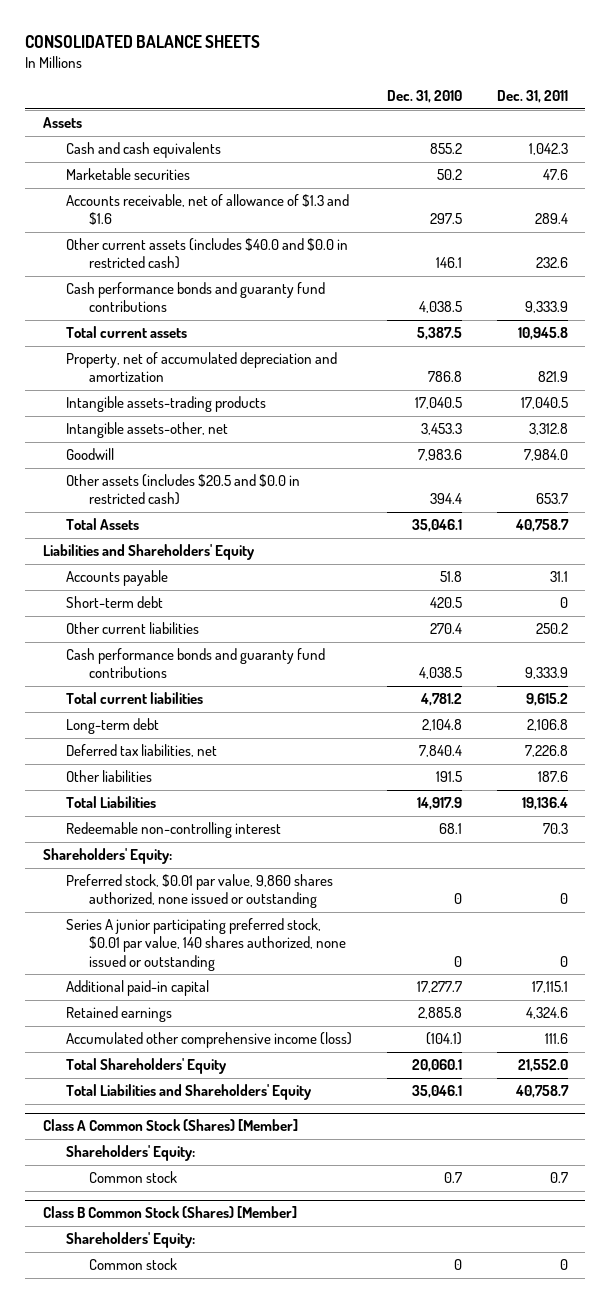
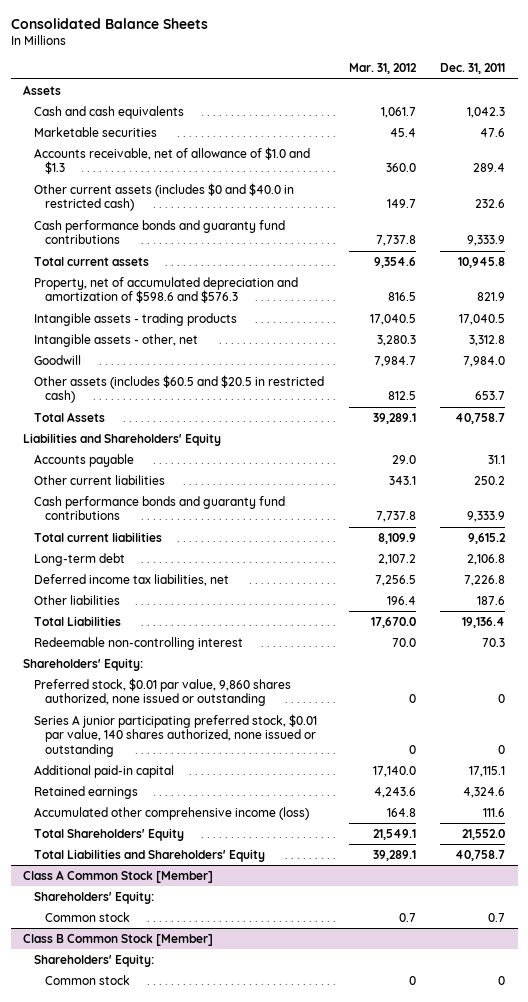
[25,35,261,49] CONSOLIDATED BALANCE SHEETS -> [10,18,208,30] Consolidated Balance Sheets
[386,90,462,104] Dec. 31, 2010 -> none
none -> [348,63,417,75] Mar. 31, 2012
[65,194,349,226] Accounts receivable, net of allowance of $1.3 and $1.6 -> [34,146,311,175] Accounts receivable, net of allowance of $1.0 and $1.3
[65,238,348,270] Other current assets (includes $40.0 and $0.0 in restricted cash) -> [34,182,295,212] Other current assets (includes $0 and $40.0 in restricted cash)
[65,352,337,383] Property, net of accumulated depreciation and amortization -> [34,276,299,304] Property, net of accumulated depreciation and amortization of $598.6 and $576.3
[65,396,266,413] Intangible assets-trading products -> [34,312,238,326] Intangible assets - trading products
[65,422,228,439] Intangible assets-other, net -> [34,333,199,347] Intangible assets - other, net
[65,474,300,506] Other assets (includes $20.5 and $0.0 in restricted cash) -> [34,374,325,404] Other assets (includes $60.5 and $20.5 in restricted cash)
[65,596,163,609] Short-term debt -> none
[65,744,217,758] Deferred tax liabilities, net -> [34,573,230,586] Deferred income tax liabilities, net
[42,1119,298,1132] Class A Common Stock (Shares) [Member] -> [22,869,213,883] Class A Common Stock [Member]
[42,1206,297,1219] Class B Common Stock (Shares) [Member] -> [22,933,213,946] Class B Common Stock [Member]

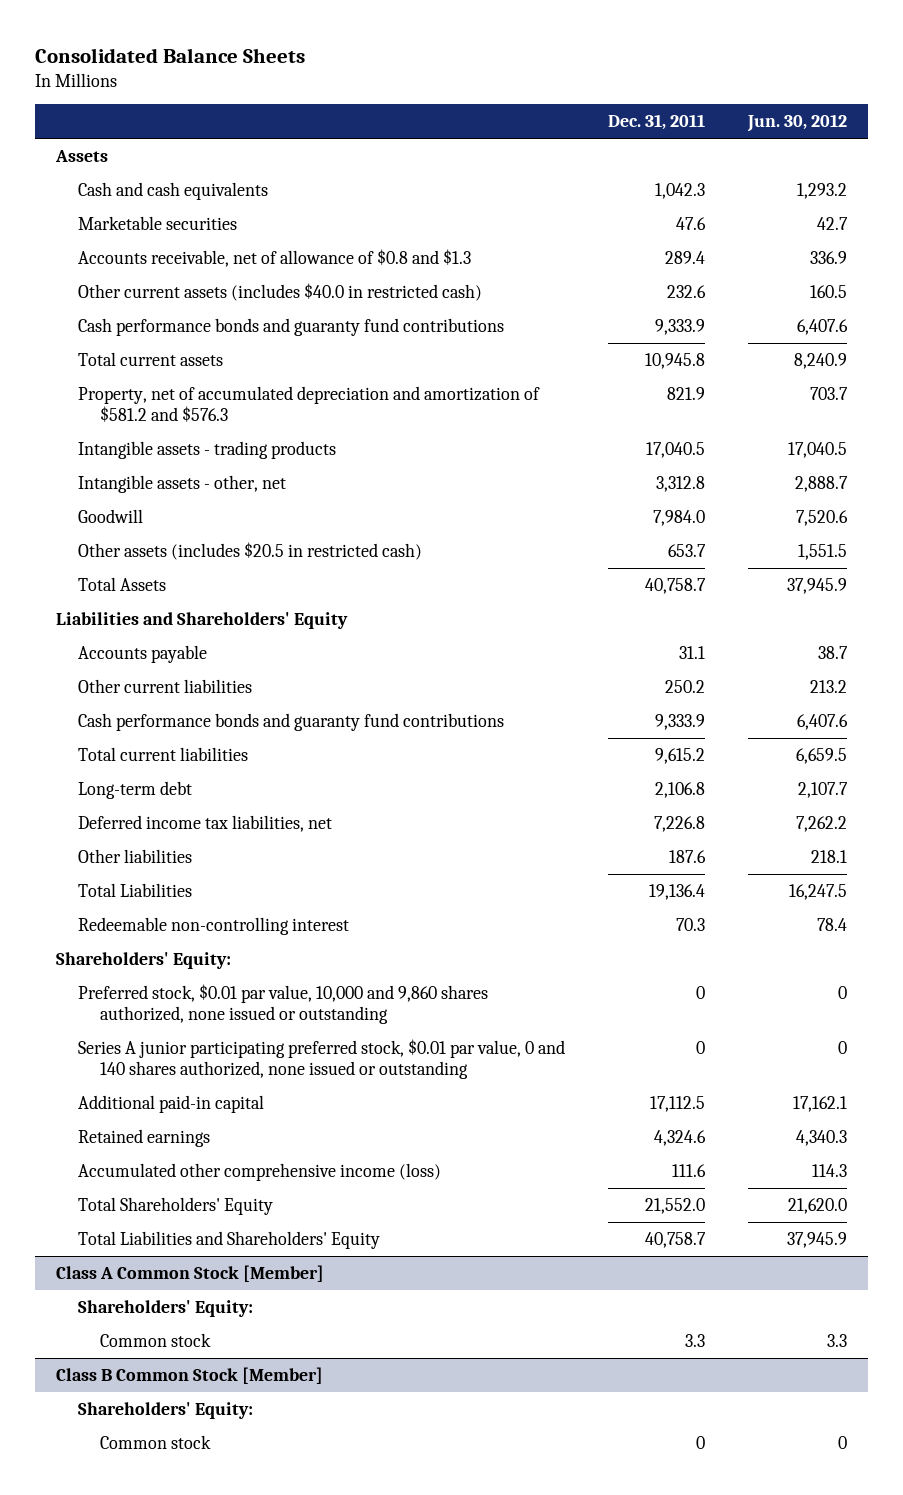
[348,63,417,75] Mar. 31, 2012 -> none
none -> [746,114,847,133] Jun. 30, 2012
[34,146,311,175] Accounts receivable, net of allowance of $1.0 and $1.3 -> [78,248,472,267] Accounts receivable, net of allowance of $0.8 and $1.3
[34,182,295,212] Other current assets (includes $0 and $40.0 in restricted cash) -> [78,282,483,301] Other current assets (includes $40.0 in restricted cash)
[34,276,299,304] Property, net of accumulated depreciation and amortization of $598.6 and $576.3 -> [78,385,541,422] Property, net of accumulated depreciation and amortization of $581.2 and $576.3
[34,374,325,404] Other assets (includes $60.5 and $20.5 in restricted cash) -> [78,541,423,560] Other assets (includes $20.5 in restricted cash)
[34,677,292,707] Preferred stock, $0.01 par value, 9,860 shares authorized, none issued or outstanding -> [78,983,489,1024] Preferred stock, $0.01 par value, 10,000 and 9,860 shares authorized, none issued or outstanding
[34,713,318,757] Series A junior participating preferred stock, $0.01 par value, 140 shares authorized, none issued or outstanding -> [78,1038,566,1079] Series A junior participating preferred stock, $0.01 par value, 0 and 140 shares authorized, none issued or outstanding
[469,765,506,777] 17,115.1 -> [650,1095,706,1112] 17,112.5
[488,912,506,922] 0.7 -> [685,1333,706,1347] 3.3

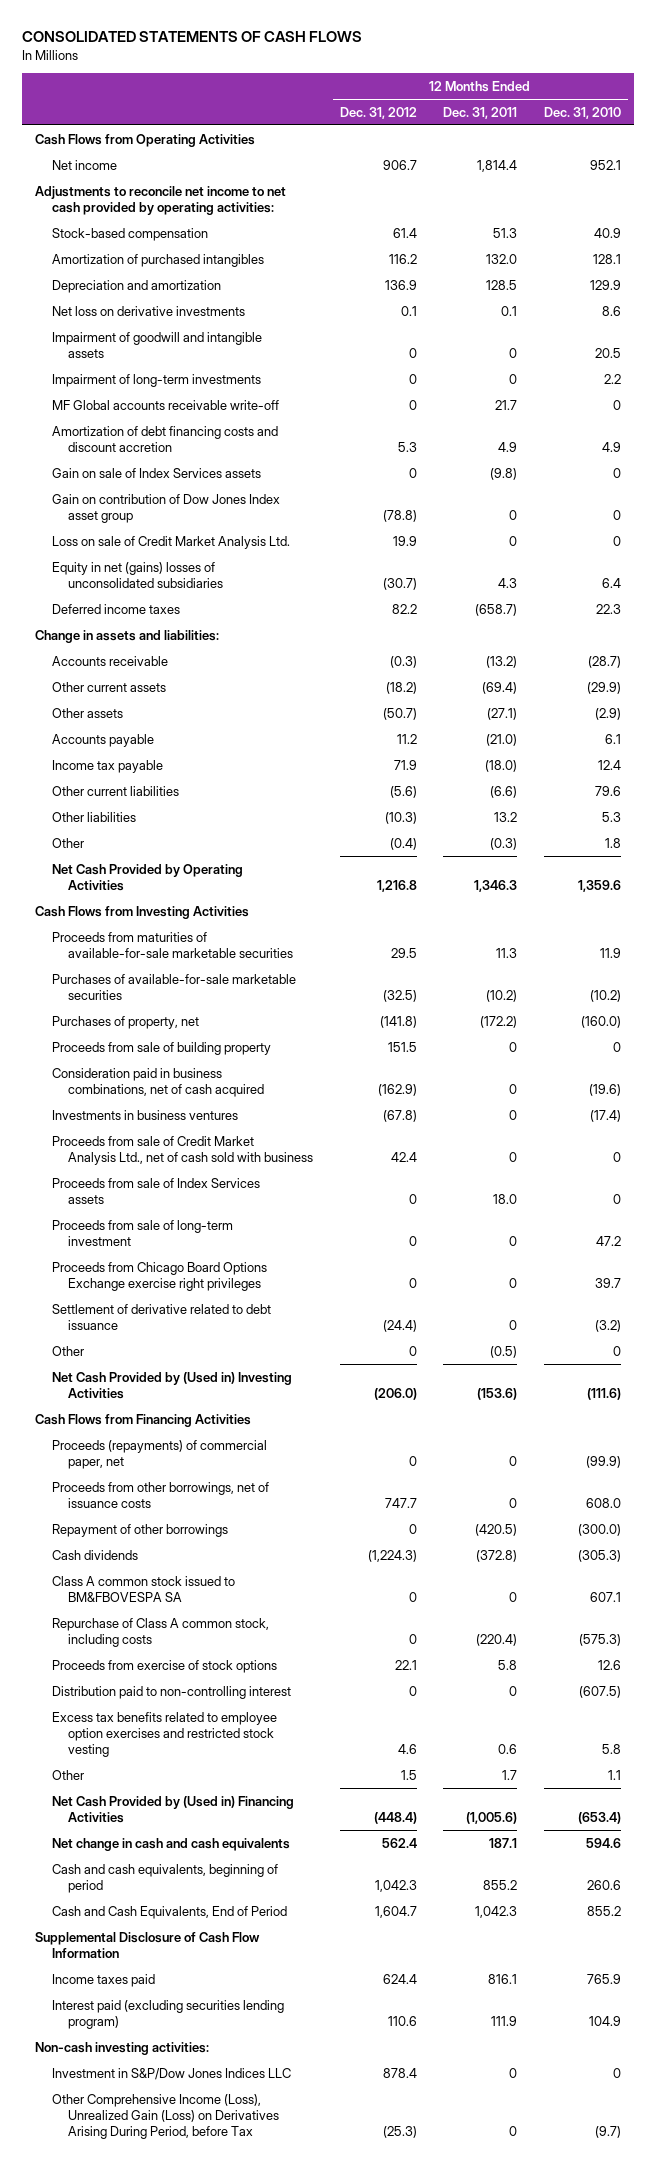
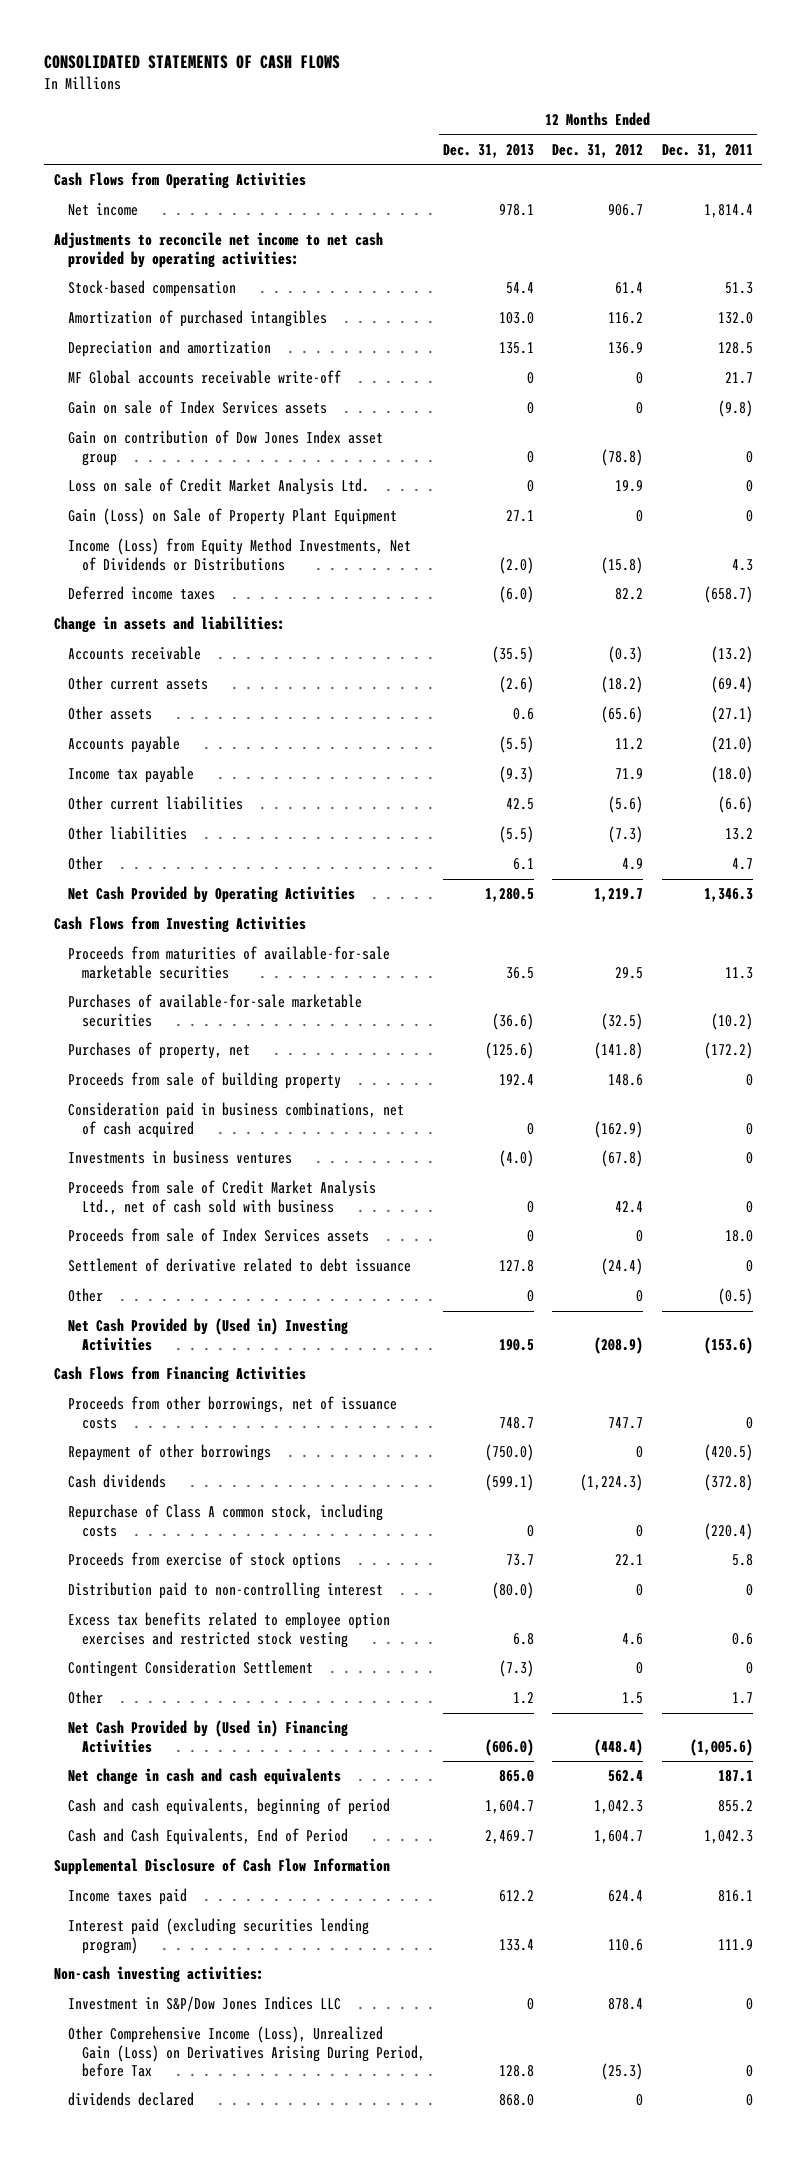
[544,106,622,119] Dec. 31, 2010 -> none
none -> [443,143,535,158] Dec. 31, 2013
[51,305,245,316] Net loss on derivative investments -> none
[51,331,262,358] Impairment of goodwill and intangible assets -> none
[51,373,261,387] Impairment of long-term investments -> none
[51,425,278,452] Amortization of debt financing costs and discount accretion -> none
[51,561,223,588] Equity in net (gains) losses of unconsolidated subsidiaries -> none
none -> [67,508,397,526] Gain (Loss) on Sale of Property Plant Equipment
none -> [67,538,411,571] Income (Loss) from Equity Method Investments, Net of Dividends or Distributions
[382,707,417,720] (50.7) -> [601,706,644,724] (65.6)
[384,811,417,824] (10.3) -> [608,826,644,844] (7.3)
[389,837,417,850] (0.4) -> [622,858,644,871] 4.9
[490,837,518,850] (0.3) -> [731,858,753,871] 4.7
[376,879,417,892] 1,216.8 -> [594,888,644,903] 1,219.7
[387,1041,417,1052] 151.5 -> [608,1074,644,1087] 148.6
[51,1219,233,1246] Proceeds from sale of long-term investment -> none
[51,1261,267,1291] Proceeds from Chicago Board Options Exchange exercise right privileges -> none
[373,1387,417,1400] (206.0) -> [594,1336,644,1354] (208.9)
[51,1439,267,1469] Proceeds (repayments) of commercial paper, net -> none
[51,1575,235,1602] Class A common stock issued to BM&FBOVESPA SA -> none
none -> [67,1660,313,1678] Contingent Consideration Settlement
none -> [67,2092,194,2107] dividends declared

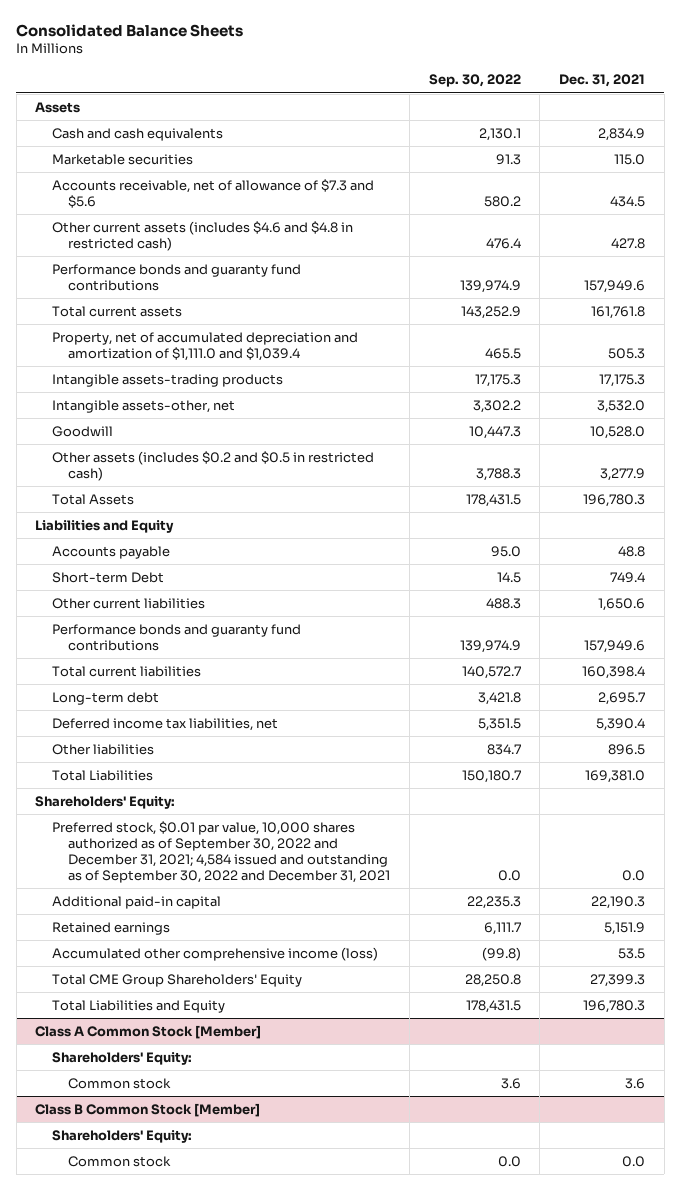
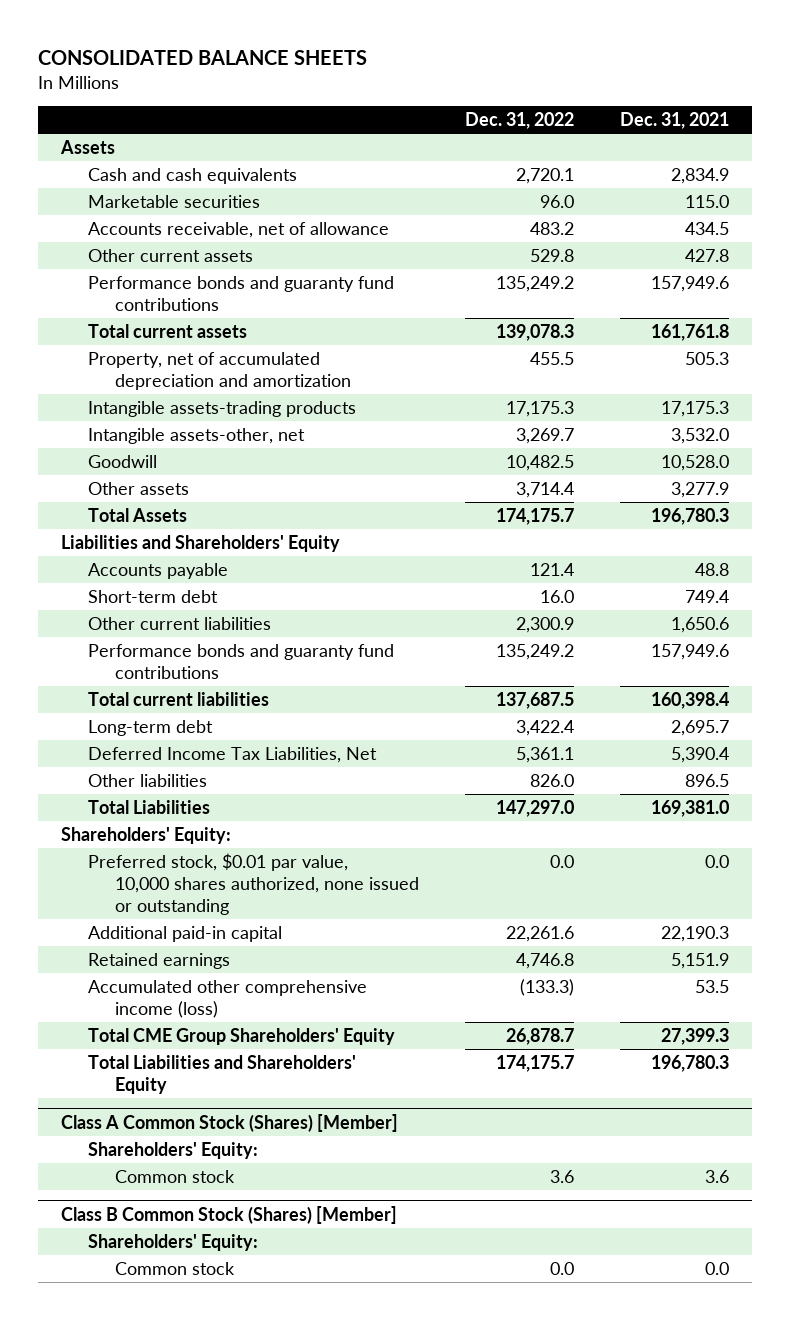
[16,24,244,38] Consolidated Balance Sheets -> [38,50,368,66] CONSOLIDATED BALANCE SHEETS
[428,74,521,88] Sep. 30, 2022 -> none
none -> [465,112,575,130] Dec. 31, 2022
[51,178,374,208] Accounts receivable, net of allowance of $7.3 and $5.6 -> [88,221,390,238] Accounts receivable, net of allowance
[51,220,353,251] Other current assets (includes $4.6 and $4.8 in restricted cash) -> [88,248,254,262] Other current assets
[51,331,358,361] Property, net of accumulated depreciation and amortization of $1,111.0 and $1,039.4 -> [88,351,352,390] Property, net of accumulated depreciation and amortization
[51,450,374,481] Other assets (includes $0.2 and $0.5 in restricted cash) -> [88,481,190,495] Other assets
[35,519,175,533] Liabilities and Equity -> [61,534,341,552] Liabilities and Shareholders' Equity
[51,571,164,583] Short-term Debt -> [88,589,219,603] Short-term debt
[51,717,278,731] Deferred income tax liabilities, net -> [88,746,378,763] Deferred Income Tax Liabilities, Net
[51,820,391,884] Preferred stock, $0.01 par value, 10,000 shares authorized as of September 30, 2022 and December 31, 2021; 4,584 issued and outstanding as of September 30, 2022 and December 31, 2021 -> [88,852,420,915] Preferred stock, $0.01 par value, 10,000 shares authorized, none issued or outstanding
[51,999,225,1013] Total Liabilities and Equity -> [88,1054,357,1094] Total Liabilities and Shareholders' Equity
[35,1024,262,1039] Class A Common Stock [Member] -> [61,1113,399,1132] Class A Common Stock (Shares) [Member]
[35,1102,261,1117] Class B Common Stock [Member] -> [61,1205,398,1224] Class B Common Stock (Shares) [Member]

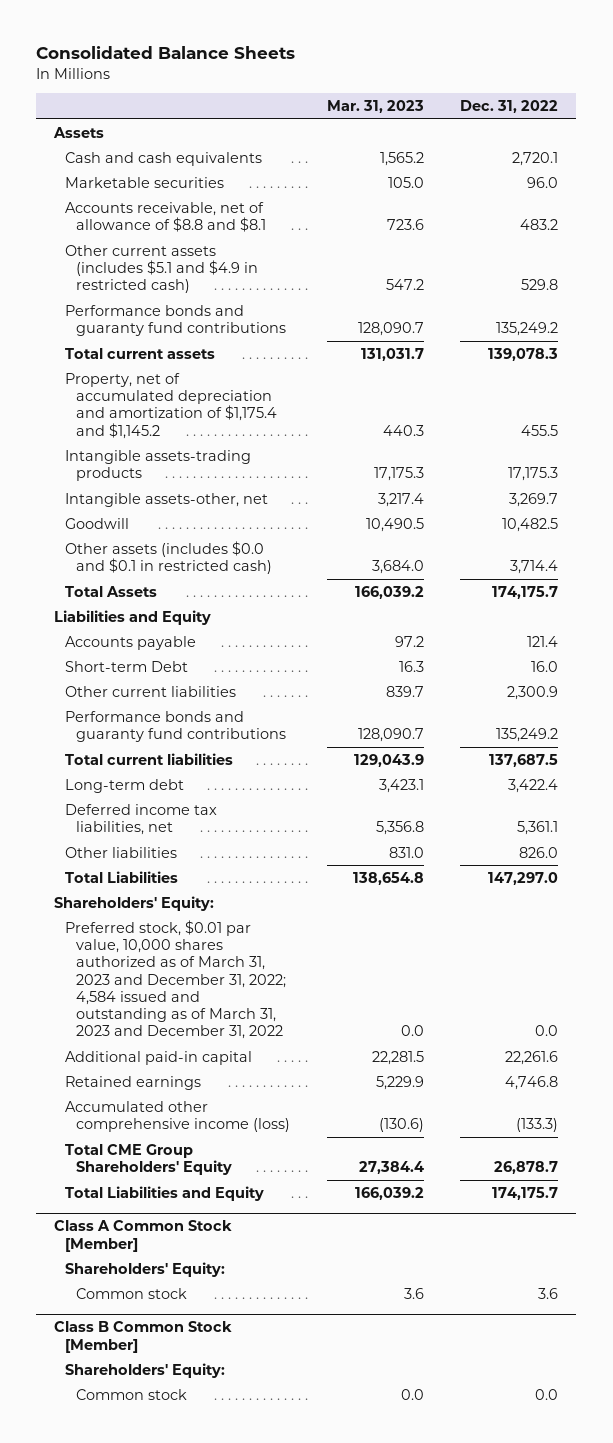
[38,50,368,66] CONSOLIDATED BALANCE SHEETS -> [36,45,296,59] Consolidated Balance Sheets
[620,112,730,130] Dec. 31, 2021 -> none
none -> [326,100,424,114] Mar. 31, 2023
[88,221,390,238] Accounts receivable, net of allowance -> [65,201,266,233] Accounts receivable, net of allowance of $8.8 and $8.1
[88,248,254,262] Other current assets -> [65,244,258,294] Other current assets (includes $5.1 and $4.9 in restricted cash)
[88,351,352,390] Property, net of accumulated depreciation and amortization -> [65,372,277,439] Property, net of accumulated depreciation and amortization of $1,175.4 and $1,145.2
[88,481,190,495] Other assets -> [65,540,272,575] Other assets (includes $0.0 and $0.1 in restricted cash)
[61,534,341,552] Liabilities and Shareholders' Equity -> [54,609,212,625] Liabilities and Equity
[88,589,219,603] Short-term debt -> [65,660,189,672] Short-term Debt
[88,746,378,763] Deferred Income Tax Liabilities, Net -> [65,803,218,836] Deferred income tax liabilities, net
[88,852,420,915] Preferred stock, $0.01 par value, 10,000 shares authorized, none issued or outstanding -> [65,919,286,1040] Preferred stock, $0.01 par value, 10,000 shares authorized as of March 31, 2023 and December 31, 2022; 4,584 issued and outstanding as of March 31, 2023 and December 31, 2022
[88,1054,357,1094] Total Liabilities and Shareholders' Equity -> [65,1185,265,1201] Total Liabilities and Equity
[61,1113,399,1132] Class A Common Stock (Shares) [Member] -> [54,1220,233,1252] Class A Common Stock [Member]
[61,1205,398,1224] Class B Common Stock (Shares) [Member] -> [54,1321,233,1353] Class B Common Stock [Member]

